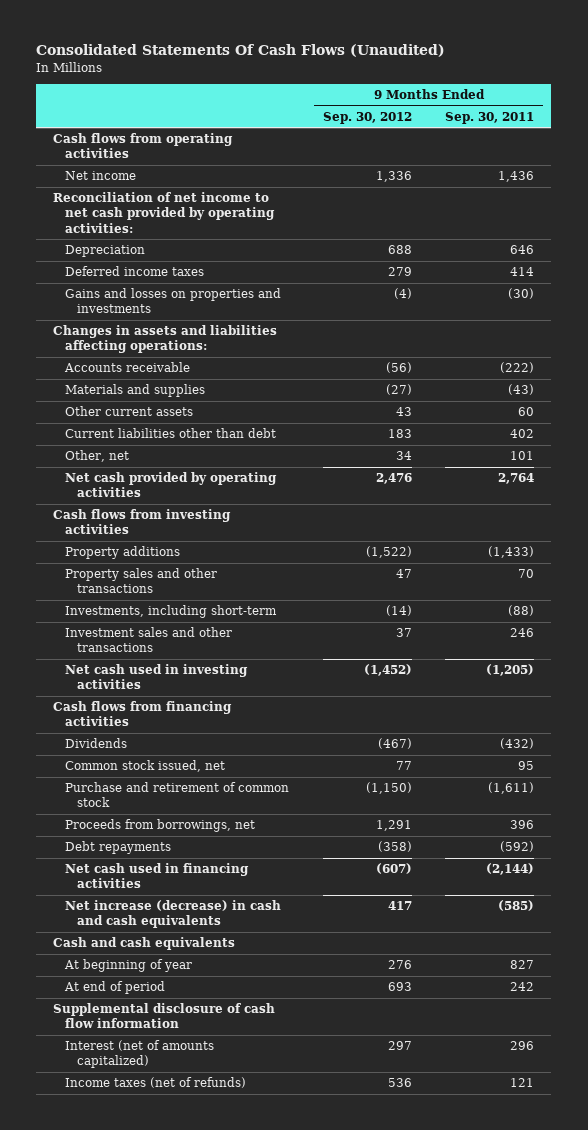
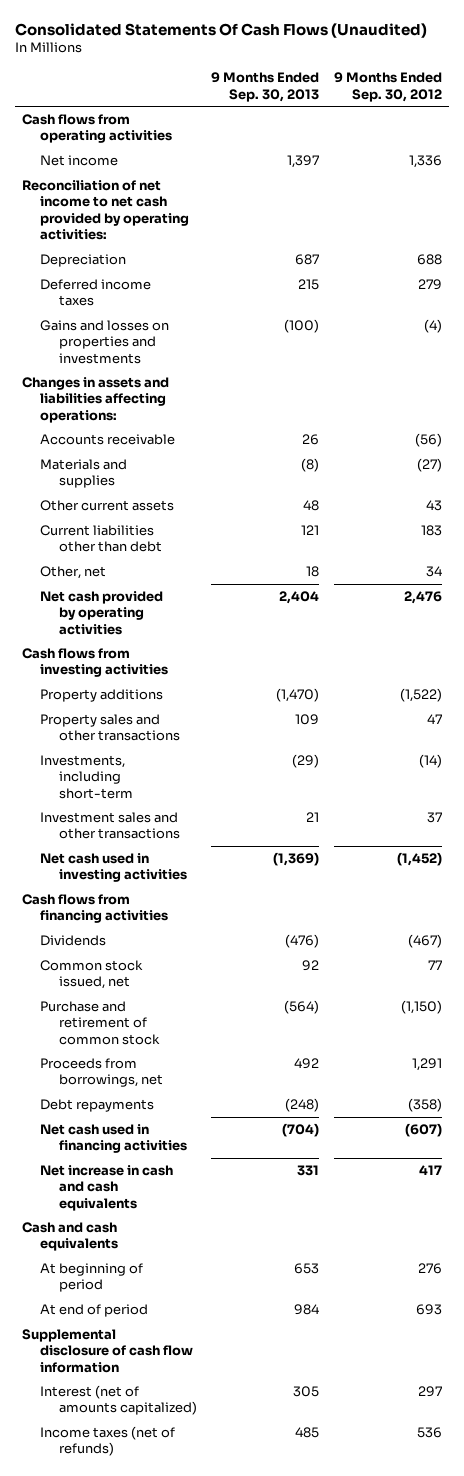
[445,111,535,124] Sep. 30, 2011 -> none
none -> [211,72,320,102] 9 Months Ended Sep. 30, 2013
[65,900,282,929] Net increase (decrease) in cash and cash equivalents -> [40,1165,174,1211] Net increase in cash and cash equivalents
[64,959,193,973] At beginning of year -> [40,1263,144,1293] At beginning of period

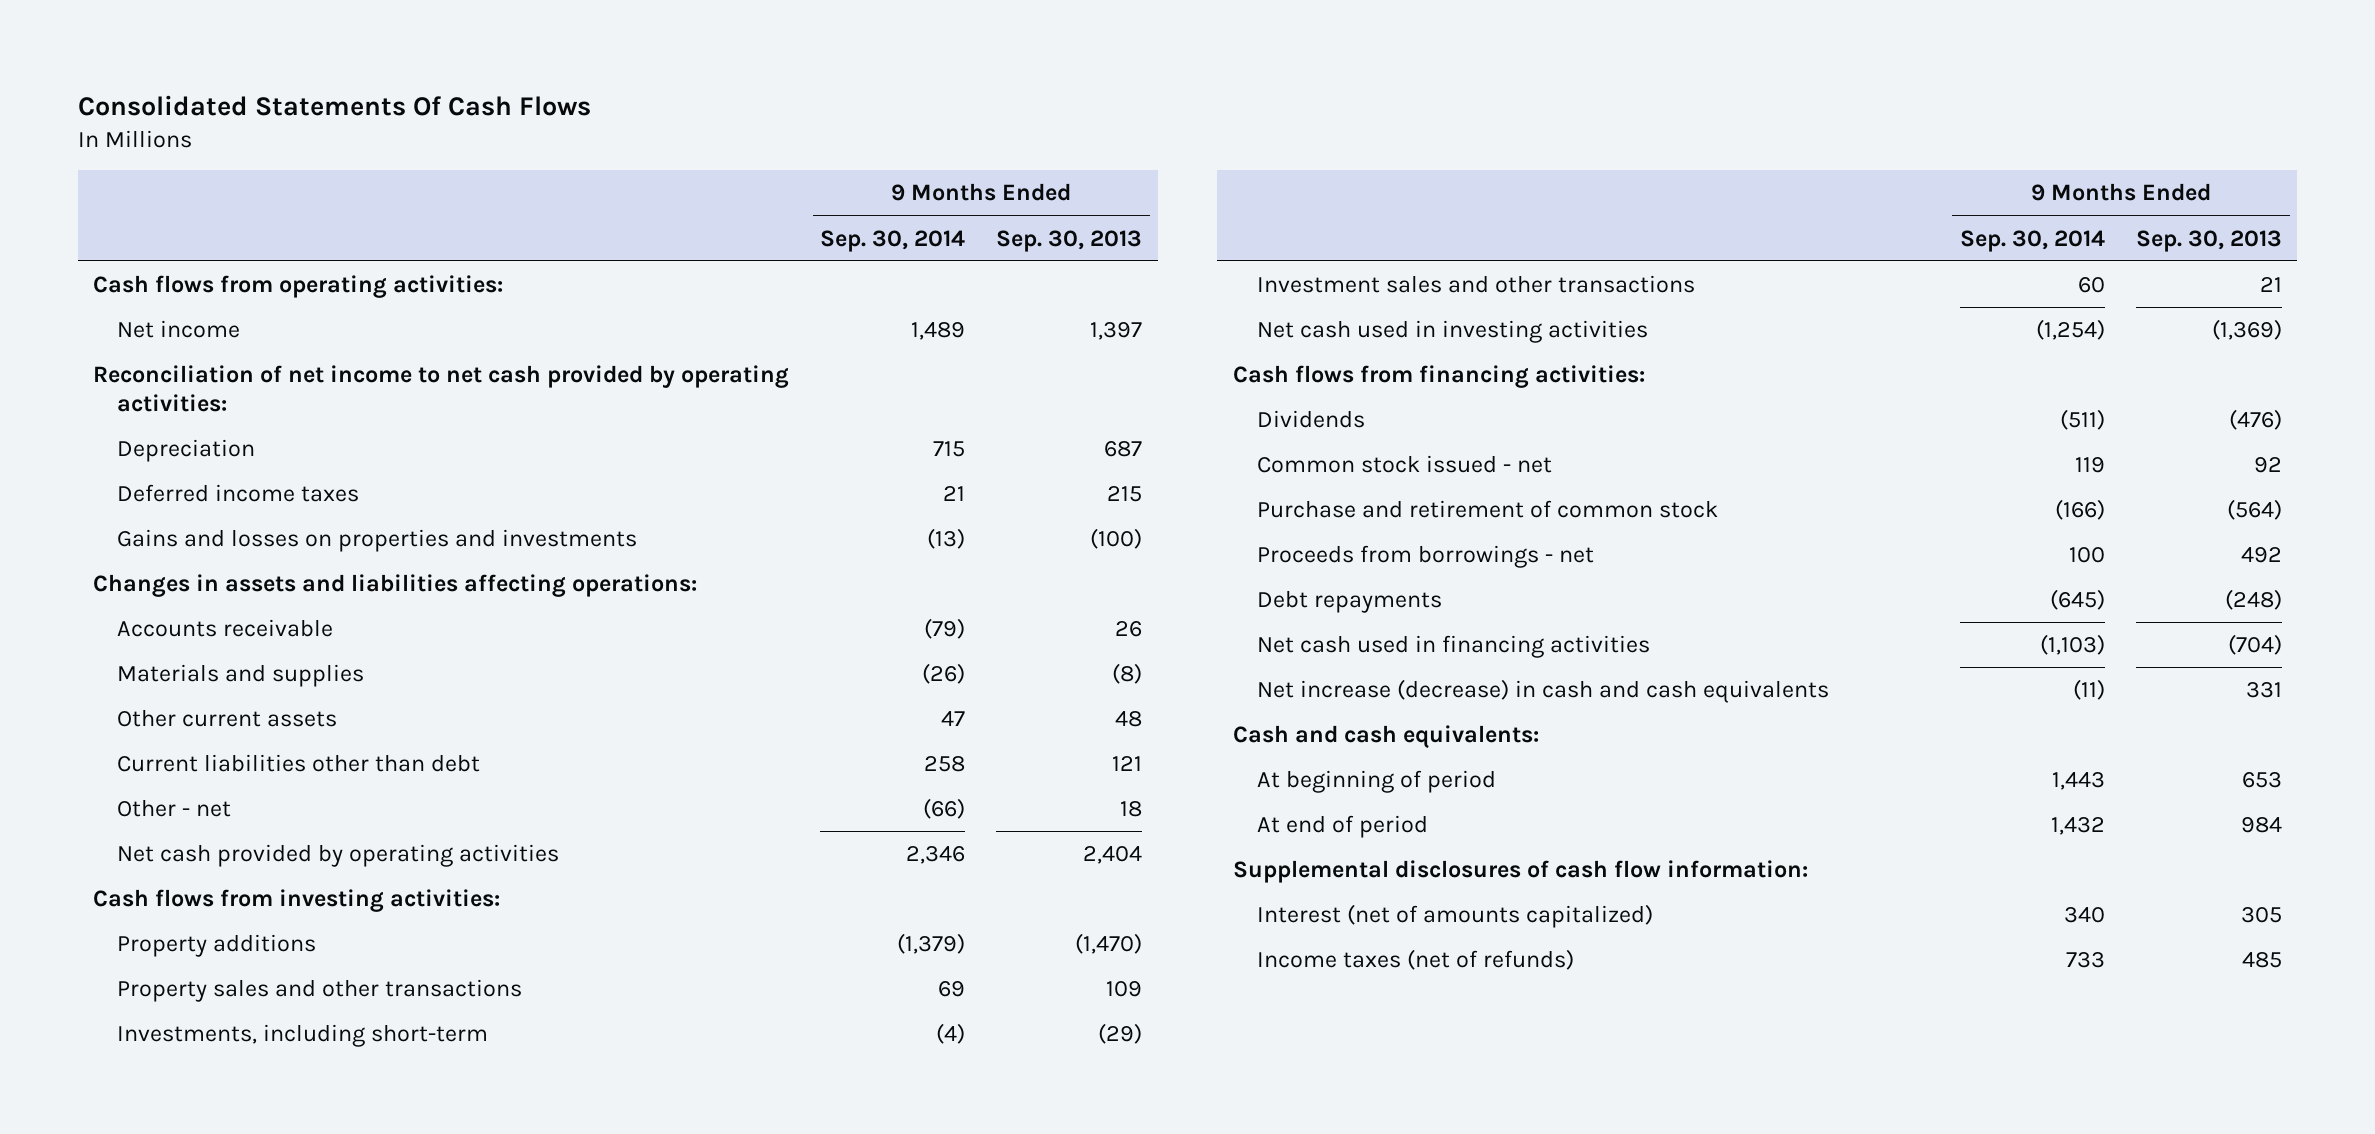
[14,22,427,38] Consolidated Statements Of Cash Flows (Unaudited) -> [77,94,591,116] Consolidated Statements Of Cash Flows
[334,72,443,102] 9 Months Ended Sep. 30, 2012 -> none
none -> [820,229,966,252] Sep. 30, 2014
[22,114,173,144] Cash flows from operating activities -> [93,275,504,299] Cash flows from operating activities:
[40,566,107,580] Other, net -> [117,799,232,818] Other - net
[22,648,169,678] Cash flows from investing activities -> [93,889,501,913] Cash flows from investing activities:
[22,894,169,924] Cash flows from financing activities -> [1232,365,1645,389] Cash flows from financing activities:
[40,960,144,990] Common stock issued, net -> [1256,455,1552,474] Common stock issued - net
[40,1058,163,1088] Proceeds from borrowings, net -> [1256,545,1594,569] Proceeds from borrowings - net
[40,1165,174,1211] Net increase in cash and cash equivalents -> [1256,679,1829,704] Net increase (decrease) in cash and cash equivalents
[22,1222,119,1252] Cash and cash equivalents -> [1232,725,1539,749] Cash and cash equivalents:
[22,1329,194,1373] Supplemental disclosure of cash flow information -> [1232,860,1808,884] Supplemental disclosures of cash flow information:

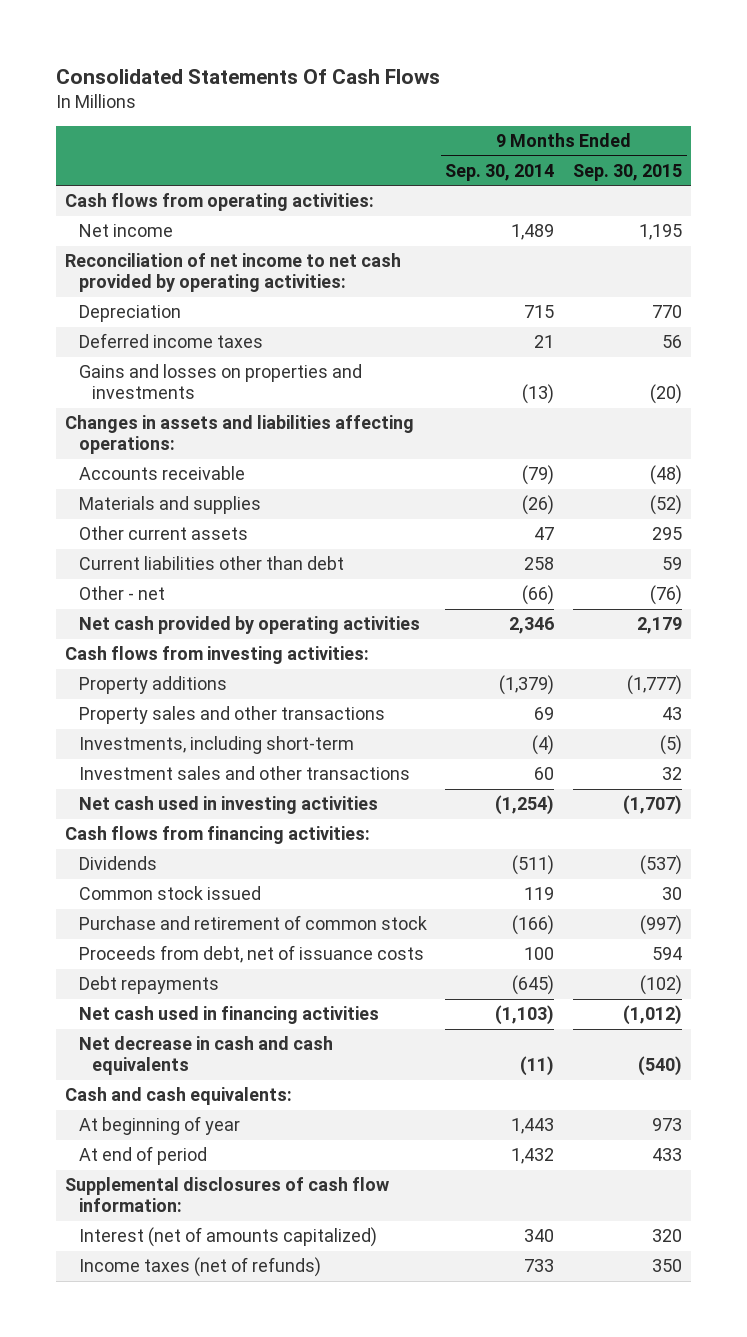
[996,229,1143,252] Sep. 30, 2013 -> none
none -> [572,163,682,181] Sep. 30, 2015
[1256,455,1552,474] Common stock issued - net -> [78,886,261,901] Common stock issued
[1256,545,1594,569] Proceeds from borrowings - net -> [78,945,424,964] Proceeds from debt, net of issuance costs
[1256,679,1829,704] Net increase (decrease) in cash and cash equivalents -> [78,1036,333,1076] Net decrease in cash and cash equivalents
[1256,770,1496,794] At beginning of period -> [78,1116,240,1136] At beginning of year

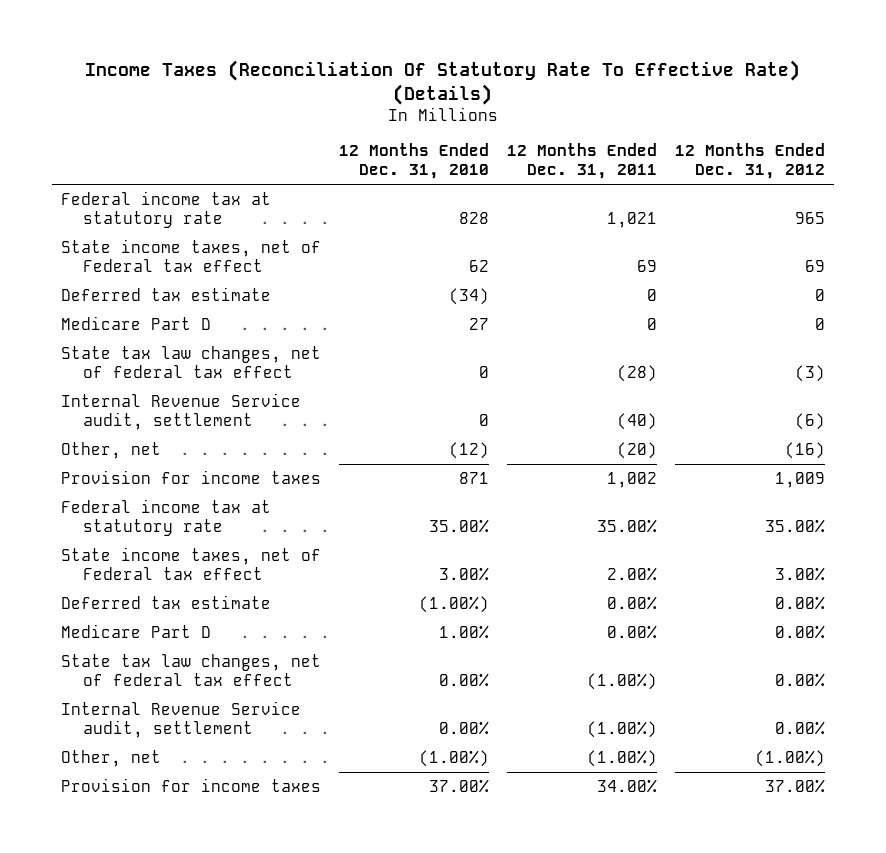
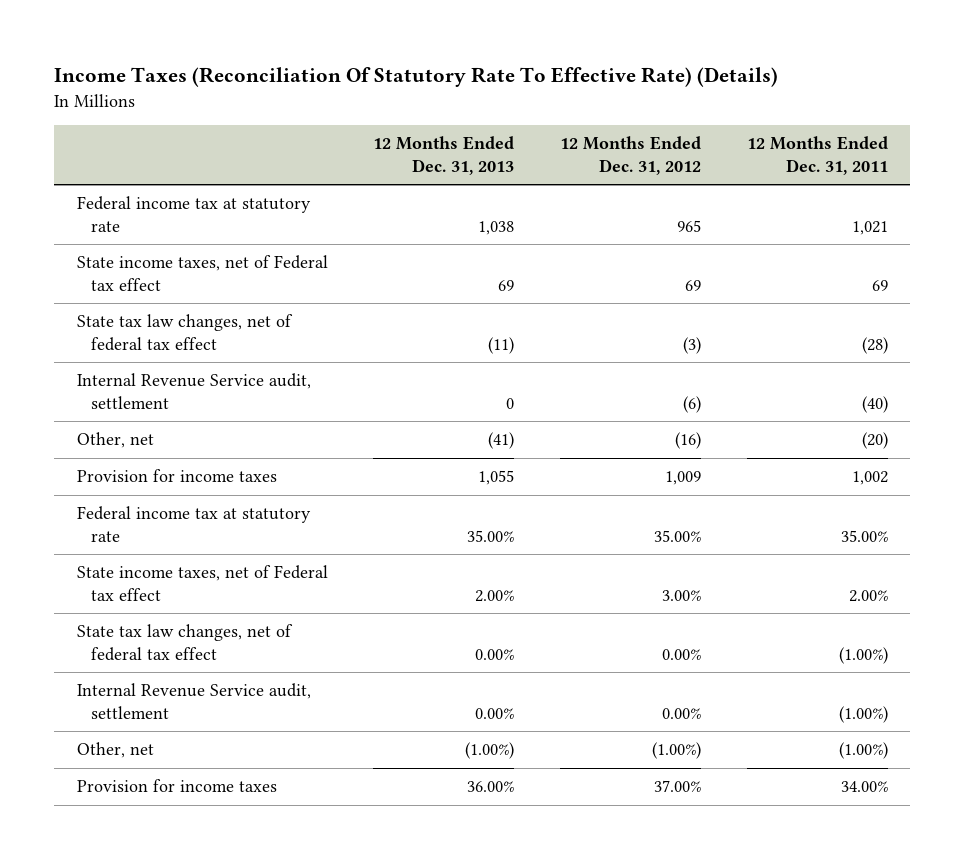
[338,142,489,180] 12 Months Ended Dec. 31, 2010 -> none
none -> [373,136,515,175] 12 Months Ended Dec. 31, 2013
[60,286,271,301] Deferred tax estimate -> none
[60,315,211,330] Medicare Part D -> none
[60,594,271,609] Deferred tax estimate -> none
[60,623,211,638] Medicare Part D -> none

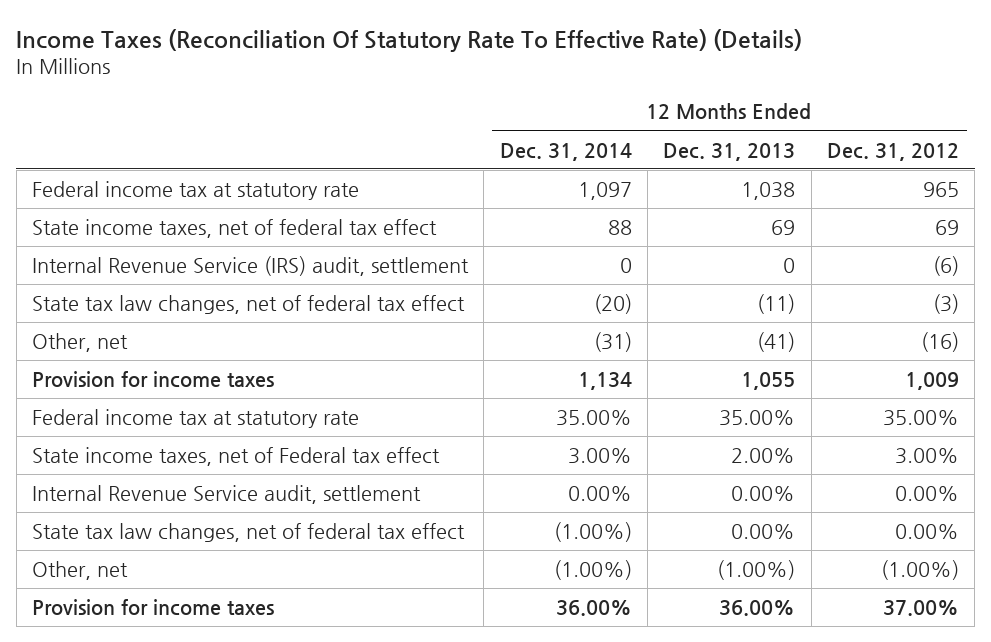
[746,136,888,175] 12 Months Ended Dec. 31, 2011 -> none
none -> [499,142,632,161] Dec. 31, 2014
[76,255,328,291] State income taxes, net of Federal tax effect -> [32,218,438,238] State income taxes, net of federal tax effect
none -> [32,255,470,276] Internal Revenue Service (IRS) audit, settlement
[76,373,311,409] Internal Revenue Service audit, settlement -> none
[76,624,293,661] State tax law changes, net of federal tax effect -> [32,522,466,542] State tax law changes, net of federal tax effect

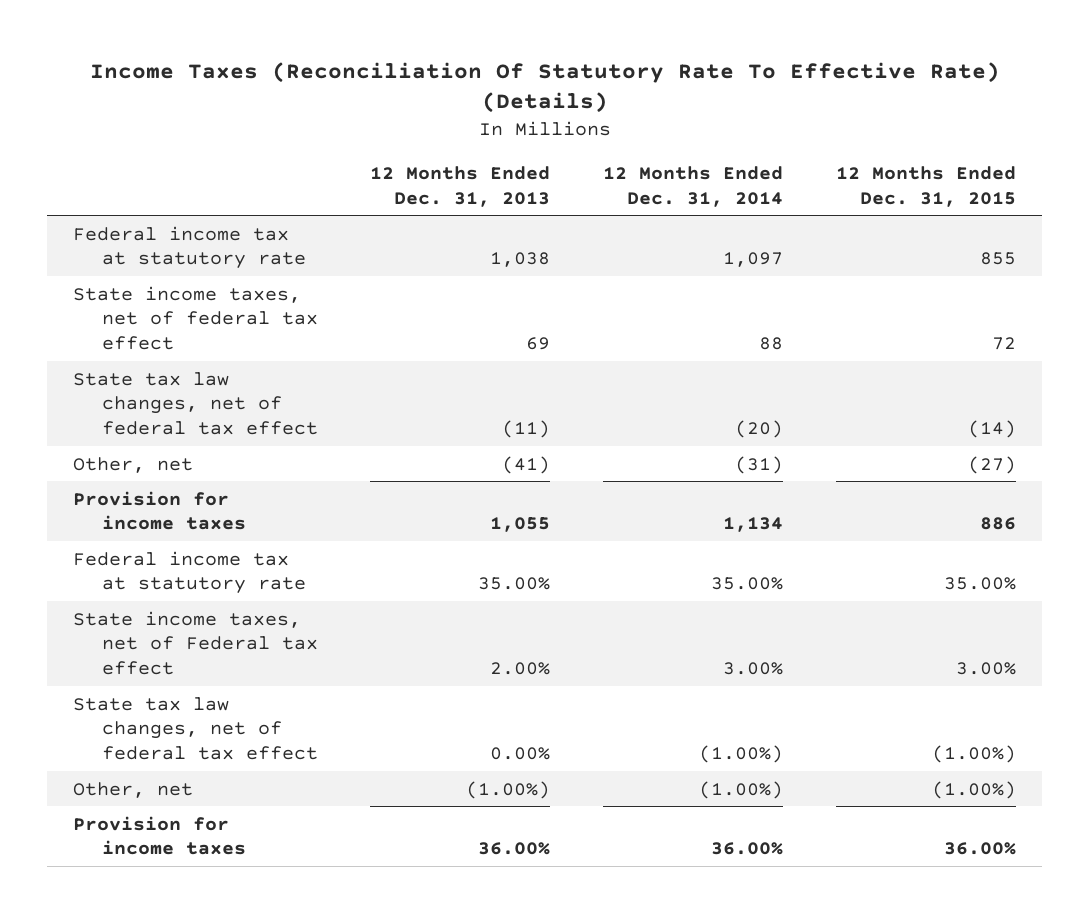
[827,142,960,161] Dec. 31, 2012 -> none
none -> [836,165,1017,207] 12 Months Ended Dec. 31, 2015
[32,255,470,276] Internal Revenue Service (IRS) audit, settlement -> none
[32,484,422,504] Internal Revenue Service audit, settlement -> none

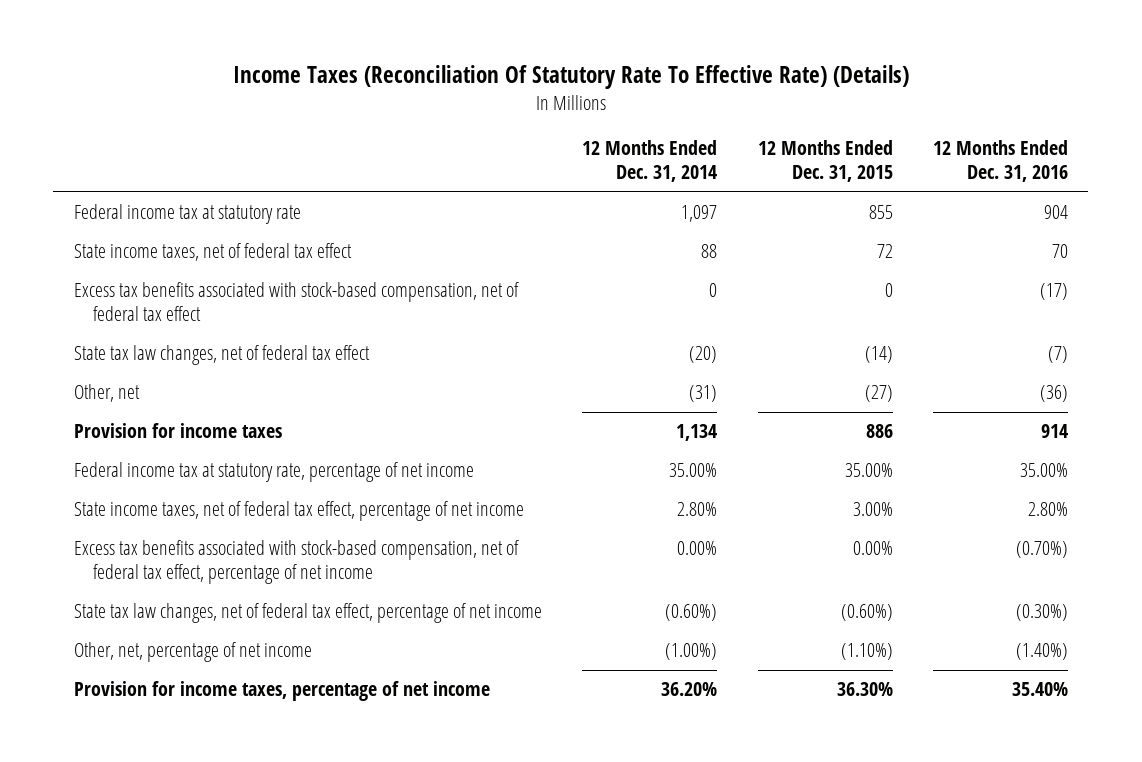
[370,165,551,207] 12 Months Ended Dec. 31, 2013 -> none
none -> [933,140,1069,183] 12 Months Ended Dec. 31, 2016
none -> [73,282,519,322] Excess tax benefits associated with stock-based compensation, net of federal tax effect
[73,550,306,595] Federal income tax at statutory rate -> [73,462,474,483] Federal income tax at statutory rate, percentage of net income
[73,610,318,676] State income taxes, net of Federal tax effect -> [73,501,524,522] State income taxes, net of federal tax effect, percentage of net income
[723,662,784,676] 3.00% -> [677,502,718,517] 2.80%
none -> [73,540,519,585] Excess tax benefits associated with stock-based compensation, net of federal tax effect, percentage of net income
[73,696,318,761] State tax law changes, net of federal tax effect -> [73,603,542,624] State tax law changes, net of federal tax effect, percentage of net income
[699,745,784,764] (1.00%) -> [665,604,718,622] (0.60%)
[932,745,1017,764] (1.00%) -> [840,604,893,622] (0.60%)
[73,781,194,798] Other, net -> [73,642,312,663] Other, net, percentage of net income
[932,780,1017,799] (1.00%) -> [840,643,893,661] (1.10%)
[73,815,246,856] Provision for income taxes -> [73,681,490,702] Provision for income taxes, percentage of net income
[711,842,784,856] 36.00% -> [661,682,718,697] 36.20%
[944,842,1017,856] 36.00% -> [836,682,893,697] 36.30%

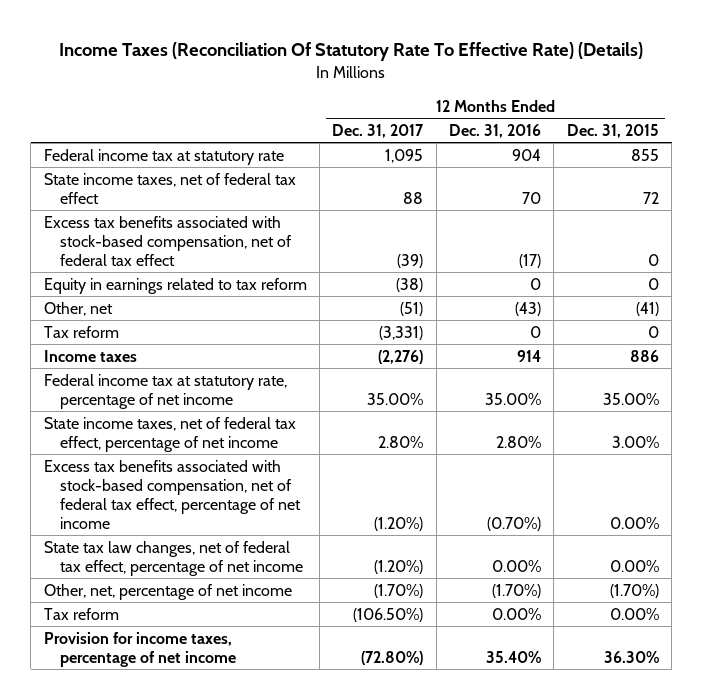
[582,140,718,183] 12 Months Ended Dec. 31, 2014 -> none
none -> [332,123,425,138] Dec. 31, 2017
[73,345,370,366] State tax law changes, net of federal tax effect -> none
none -> [43,277,307,294] Equity in earnings related to tax reform
[864,385,893,403] (27) -> [635,301,659,316] (41)
[1040,385,1069,403] (36) -> [515,301,542,316] (43)
none -> [43,325,119,338] Tax reform
[73,423,282,439] Provision for income taxes -> [43,349,137,362] Income taxes
[840,604,893,622] (0.60%) -> [609,559,659,572] 0.00%
[1016,604,1069,622] (0.30%) -> [492,559,542,572] 0.00%
[840,643,893,661] (1.10%) -> [609,583,659,598] (1.70%)
[1016,643,1069,661] (1.40%) -> [492,583,542,598] (1.70%)
none -> [43,607,119,620] Tax reform

